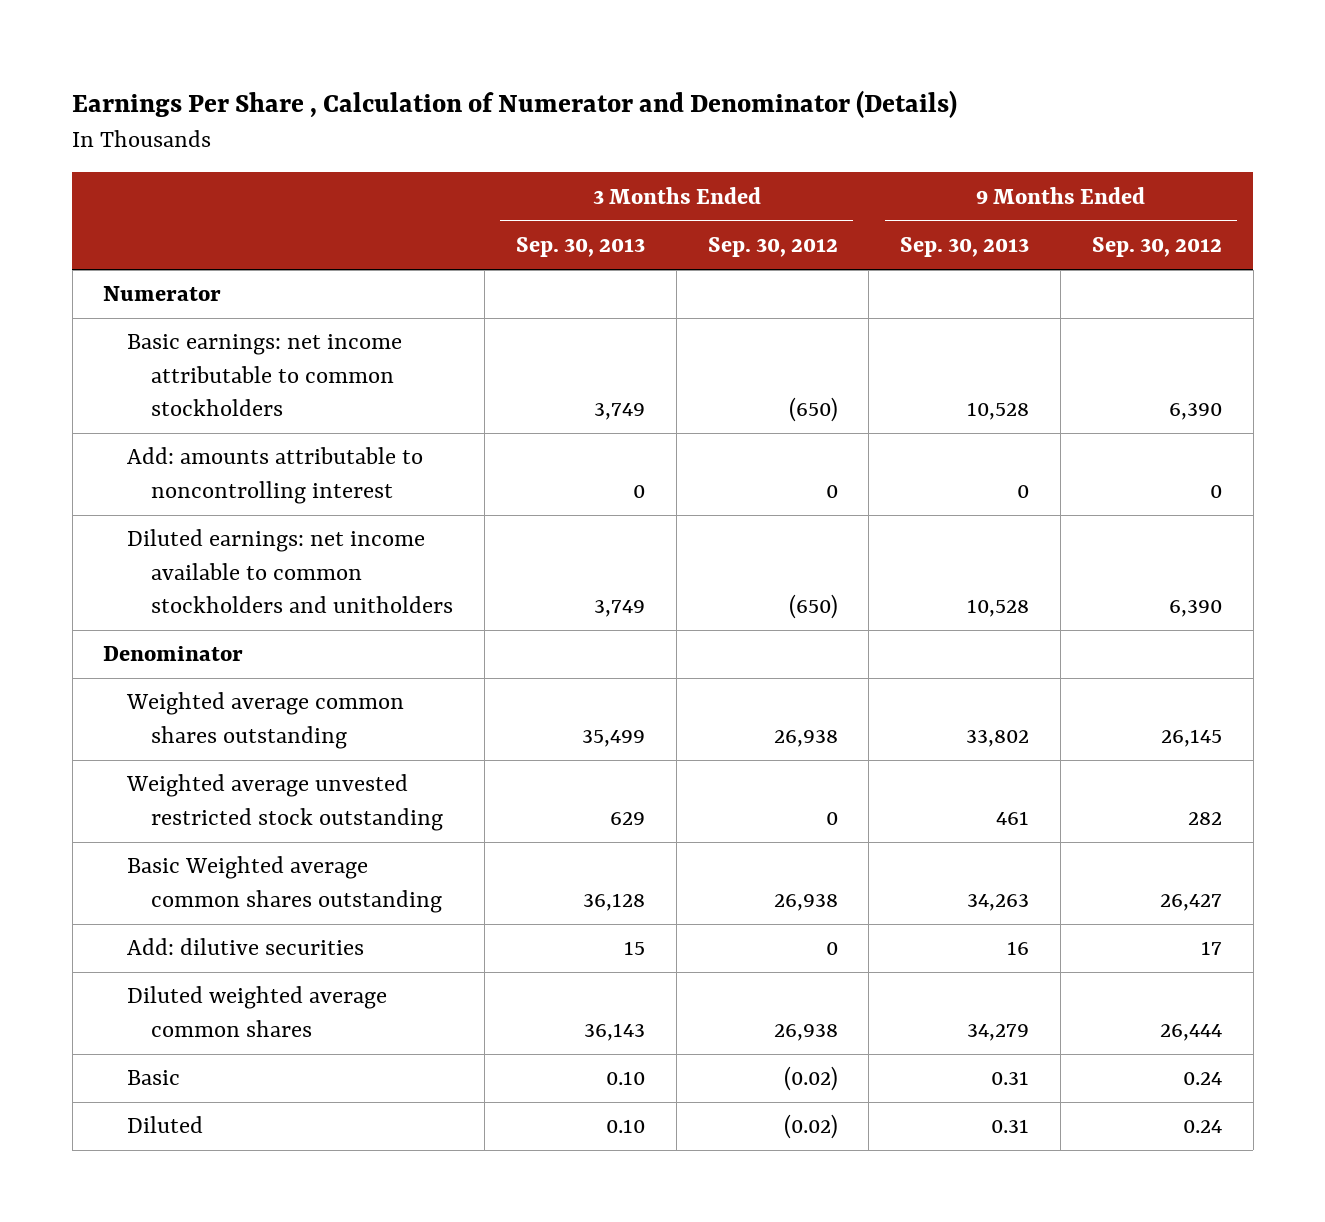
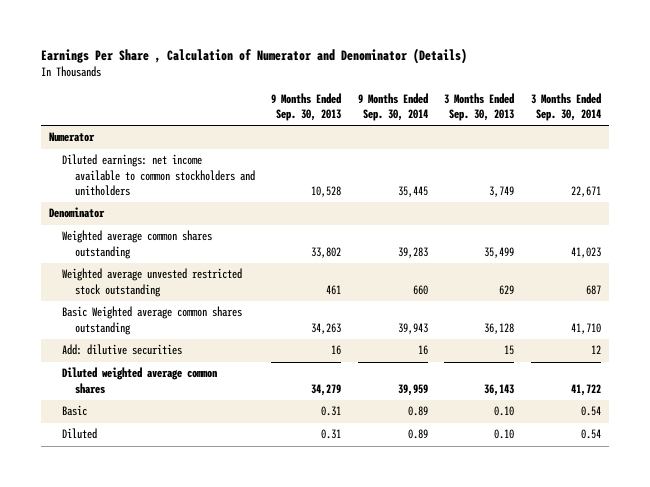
[707,237,838,258] Sep. 30, 2012 -> none
[1091,237,1222,258] Sep. 30, 2012 -> none
none -> [357,92,428,122] 9 Months Ended Sep. 30, 2014
none -> [530,92,601,122] 3 Months Ended Sep. 30, 2014
[127,334,403,417] Basic earnings: net income attributable to common stockholders -> none
[127,447,424,504] Add: amounts attributable to noncontrolling interest -> none

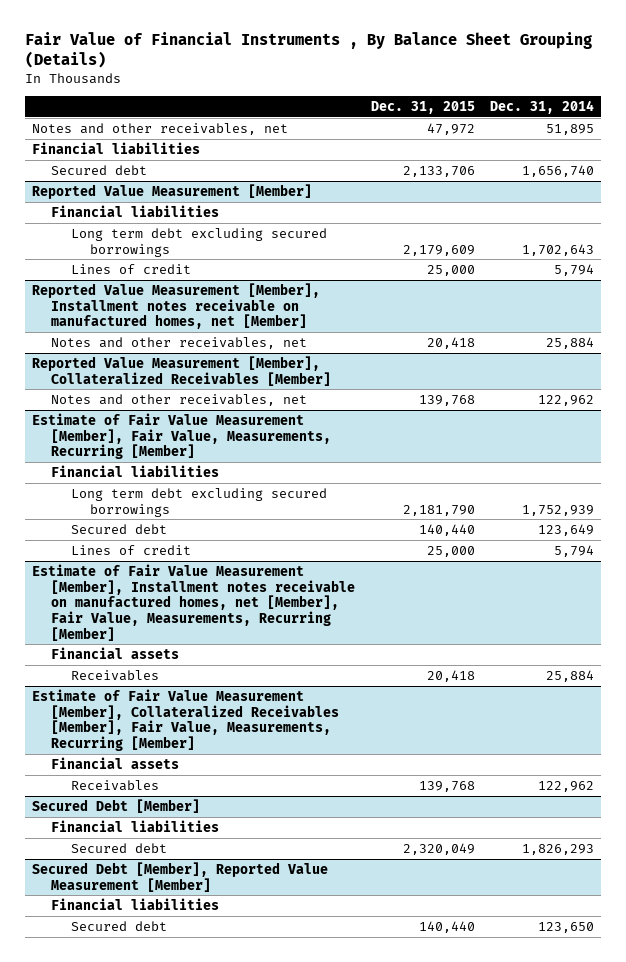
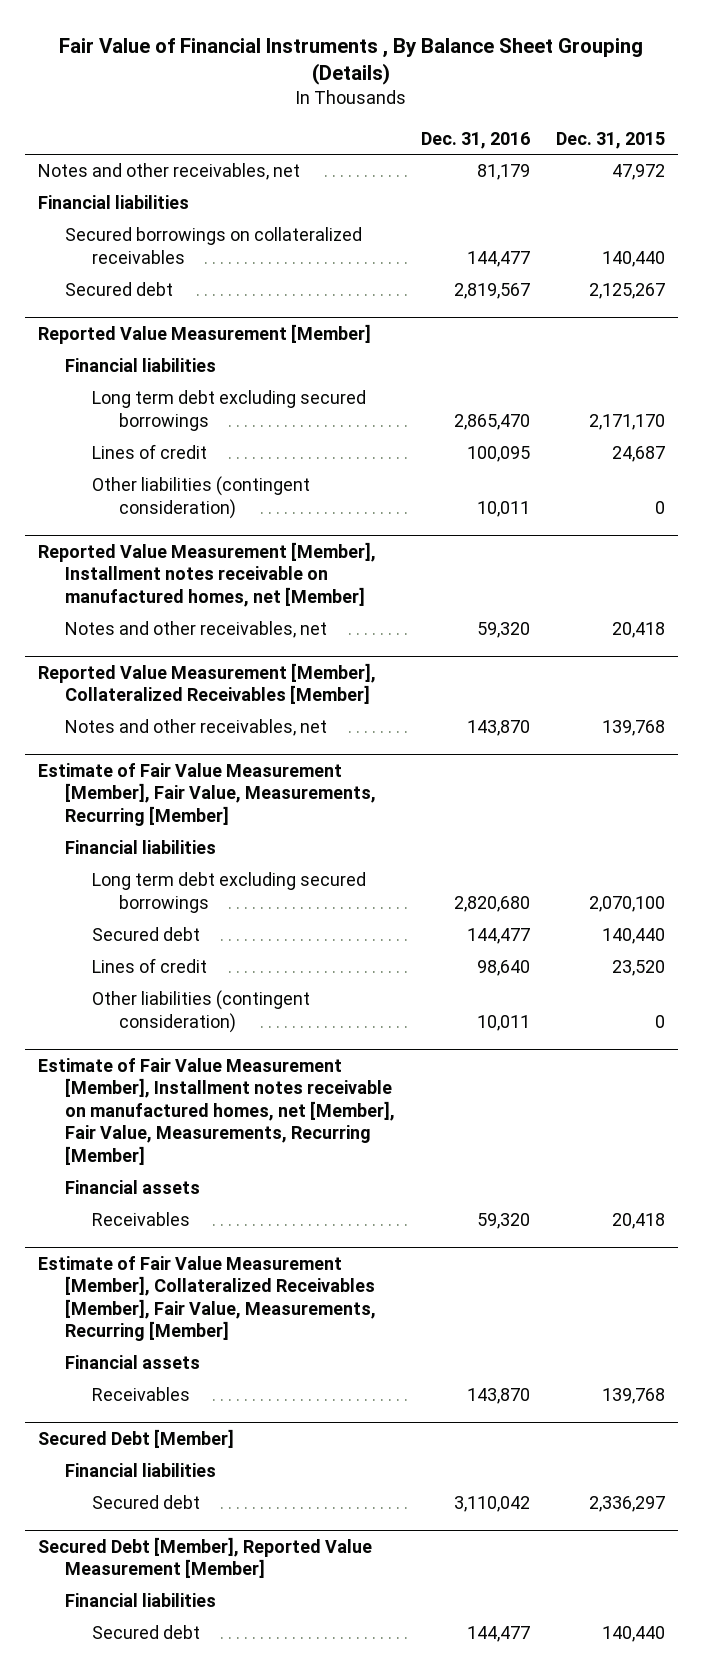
[489,100,594,115] Dec. 31, 2014 -> none
none -> [420,131,530,149] Dec. 31, 2016
none -> [65,227,363,265] Secured borrowings on collateralized receivables
[402,165,475,177] 2,133,706 -> [588,283,665,300] 2,125,267
[402,244,475,256] 2,179,609 -> [588,414,665,431] 2,171,170
[426,264,475,276] 25,000 -> [611,446,665,463] 24,687
none -> [92,476,311,520] Other liabilities (contingent consideration)
[402,504,475,516] 2,181,790 -> [588,896,665,913] 2,070,100
[426,545,475,557] 25,000 -> [611,960,665,977] 23,520
none -> [92,990,311,1034] Other liabilities (contingent consideration)
[402,842,475,855] 2,320,049 -> [588,1496,665,1513] 2,336,297

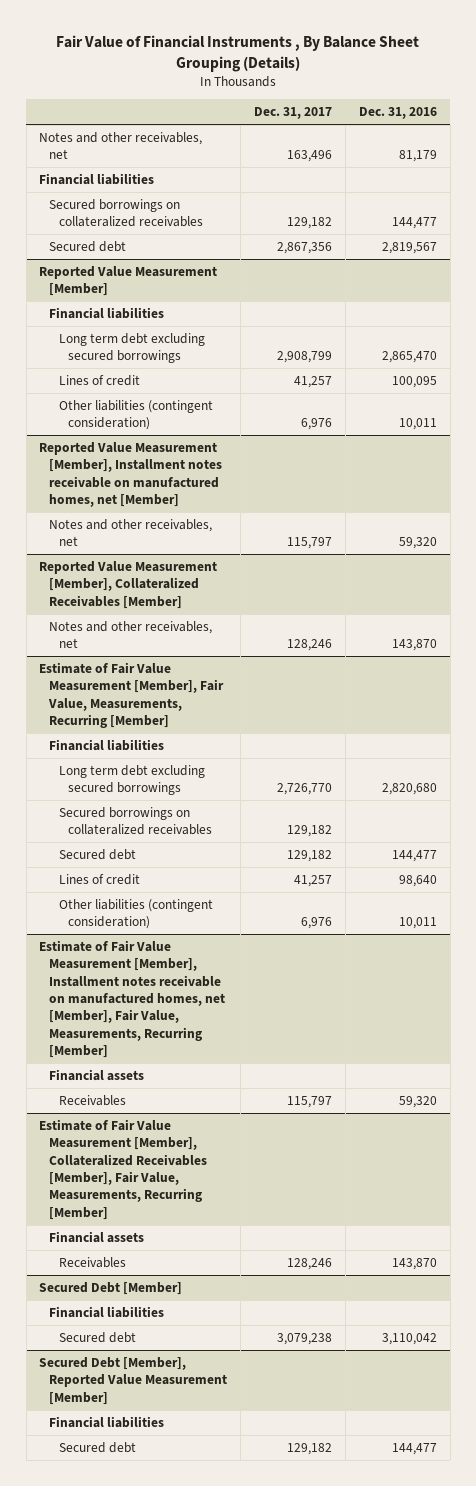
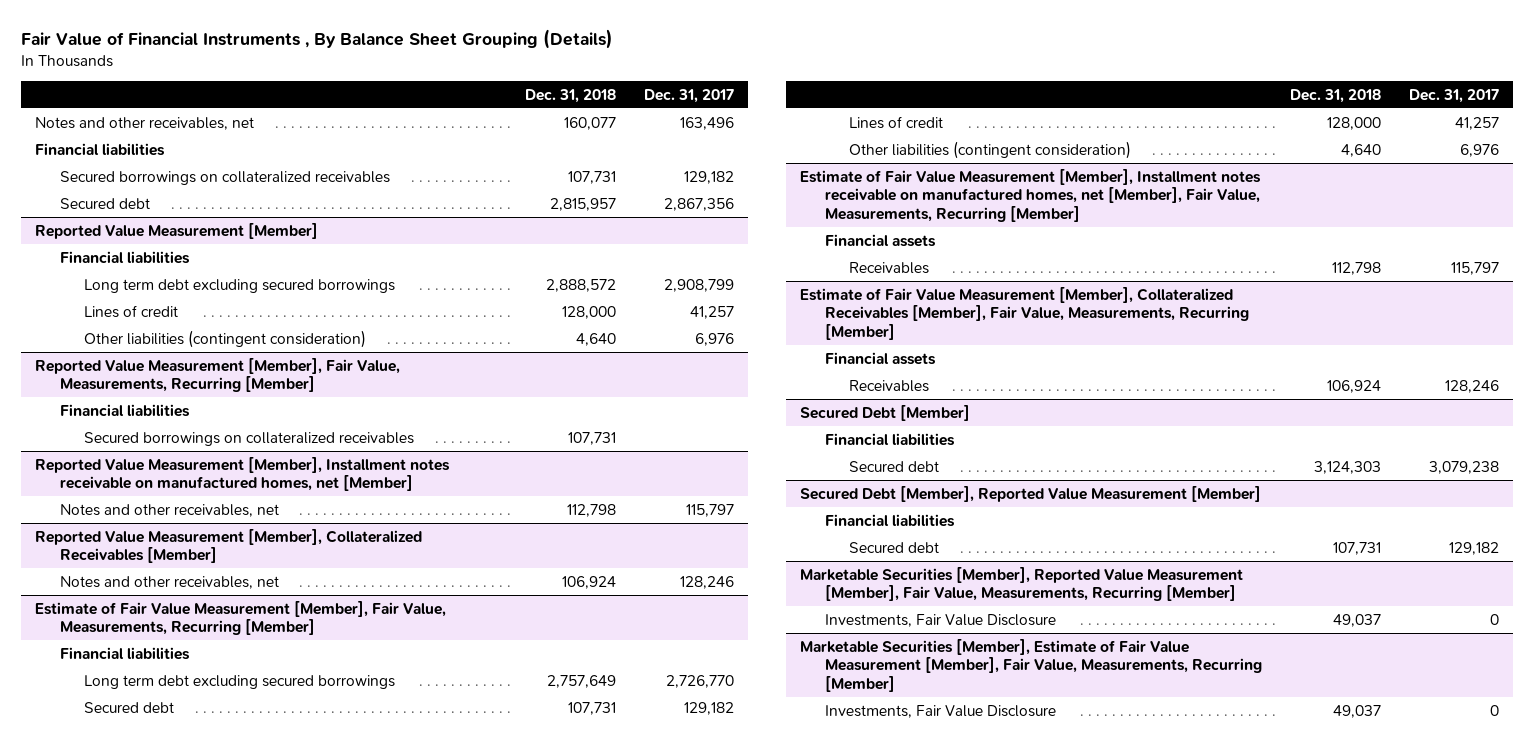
[358,107,437,120] Dec. 31, 2016 -> none
none -> [524,88,616,103] Dec. 31, 2018
none -> [35,357,401,393] Reported Value Measurement [Member], Fair Value, Measurements, Recurring [Member]
none -> [59,403,190,417] Financial liabilities
none -> [84,431,415,446] Secured borrowings on collateralized receivables
[58,806,213,836] Secured borrowings on collateralized receivables -> none
none -> [800,566,1244,602] Marketable Securities [Member], Reported Value Measurement [Member], Fair Value, Measurements, Recurring [Member]
none -> [824,613,1056,627] Investments, Fair Value Disclosure
none -> [800,638,1262,692] Marketable Securities [Member], Estimate of Fair Value Measurement [Member], Fair Value, Measurements, Recurring [Member]
none -> [824,704,1056,718] Investments, Fair Value Disclosure

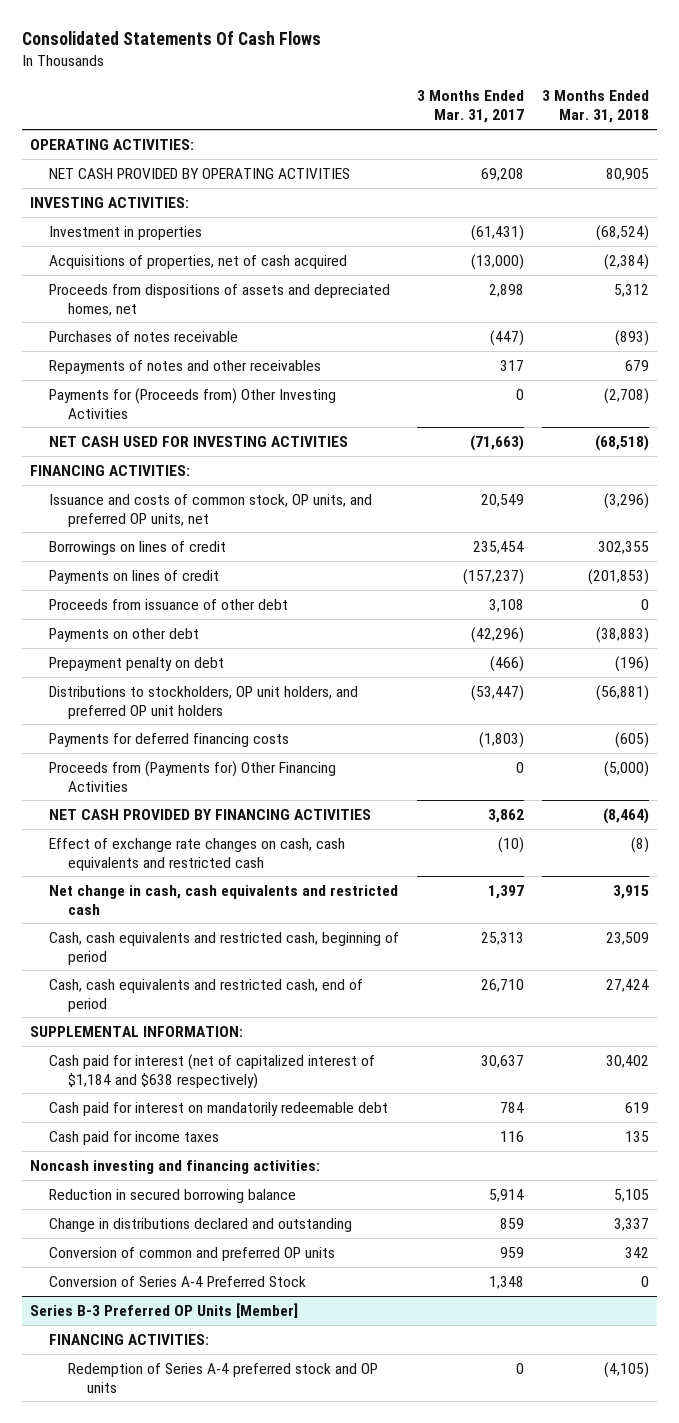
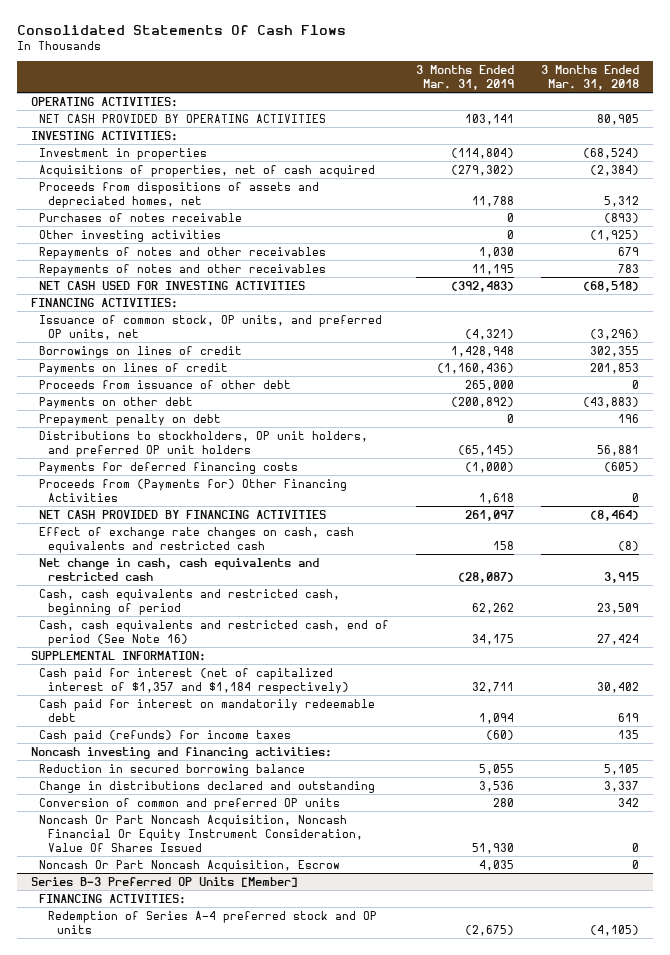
[416,90,524,124] 3 Months Ended Mar. 31, 2017 -> none
none -> [416,64,515,90] 3 Months Ended Mar. 31, 2019
none -> [39,229,222,242] Other investing activities
[49,387,337,419] Payments for (Proceeds from) Other Investing Activities -> none
none -> [39,263,327,276] Repayments of notes and other receivables
[49,493,373,527] Issuance and costs of common stock, OP units, and preferred OP units, net -> [39,314,383,340] Issuance of common stock, OP units, and preferred OP units, net
[587,568,649,585] (201,853) -> [590,362,640,374] 201,853
[595,626,649,643] (38,883) -> [583,396,640,408] (43,883)
[614,655,649,672] (196) -> [618,413,640,423] 196
[595,684,649,701] (56,881) -> [597,444,640,456] 56,881
[603,760,649,777] (5,000) -> [632,492,640,502] 0
[49,978,364,1012] Cash, cash equivalents and restricted cash, end of period -> [39,619,390,646] Cash, cash equivalents and restricted cash, end of period (See Note 16)
[49,1053,376,1089] Cash paid for interest (net of capitalized interest of $1,184 and $638 respectively) -> [39,667,350,694] Cash paid for interest (net of capitalized interest of $1,357 and $1,184 respectively)
[49,1130,220,1145] Cash paid for income taxes -> [39,729,292,742] Cash paid (refunds) for income taxes
[49,1275,307,1287] Conversion of Series A-4 Preferred Stock -> none
none -> [39,814,364,852] Noncash Or Part Noncash Acquisition, Noncash Financial Or Equity Instrument Consideration, Value Of Shares Issued
none -> [39,859,341,872] Noncash Or Part Noncash Acquisition, Escrow

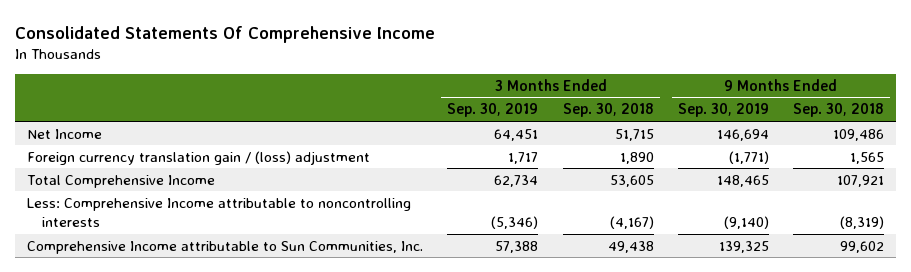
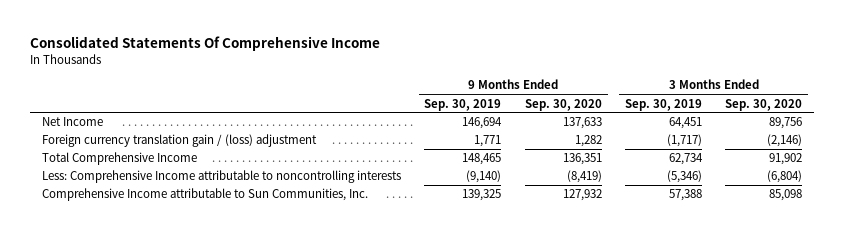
[562,103,654,118] Sep. 30, 2018 -> none
[793,103,885,118] Sep. 30, 2018 -> none
none -> [524,98,602,111] Sep. 30, 2020
none -> [725,98,803,111] Sep. 30, 2020
[508,151,539,164] 1,717 -> [666,134,702,148] (1,717)
[728,150,769,164] (1,771) -> [474,135,502,148] 1,771

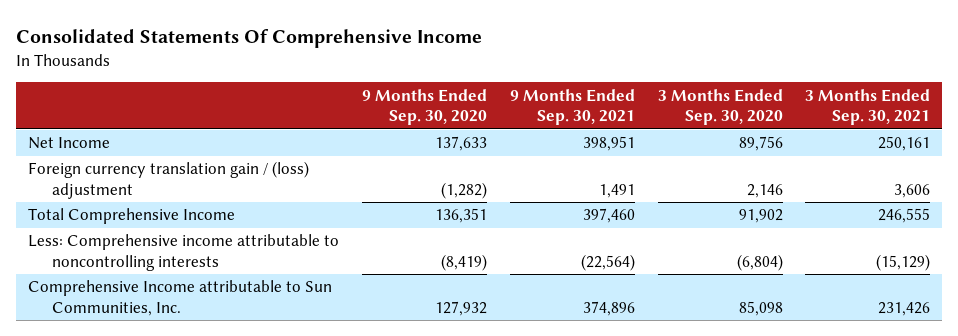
[424,98,502,111] Sep. 30, 2019 -> none
[624,98,702,111] Sep. 30, 2019 -> none
none -> [509,88,635,126] 9 Months Ended Sep. 30, 2021
none -> [805,88,931,126] 3 Months Ended Sep. 30, 2021
[574,135,602,148] 1,282 -> [440,182,487,200] (1,282)
[767,134,803,148] (2,146) -> [746,184,783,199] 2,146
[42,170,402,184] Less: Comprehensive Income attributable to noncontrolling interests -> [27,234,339,272] Less: Comprehensive income attributable to noncontrolling interests

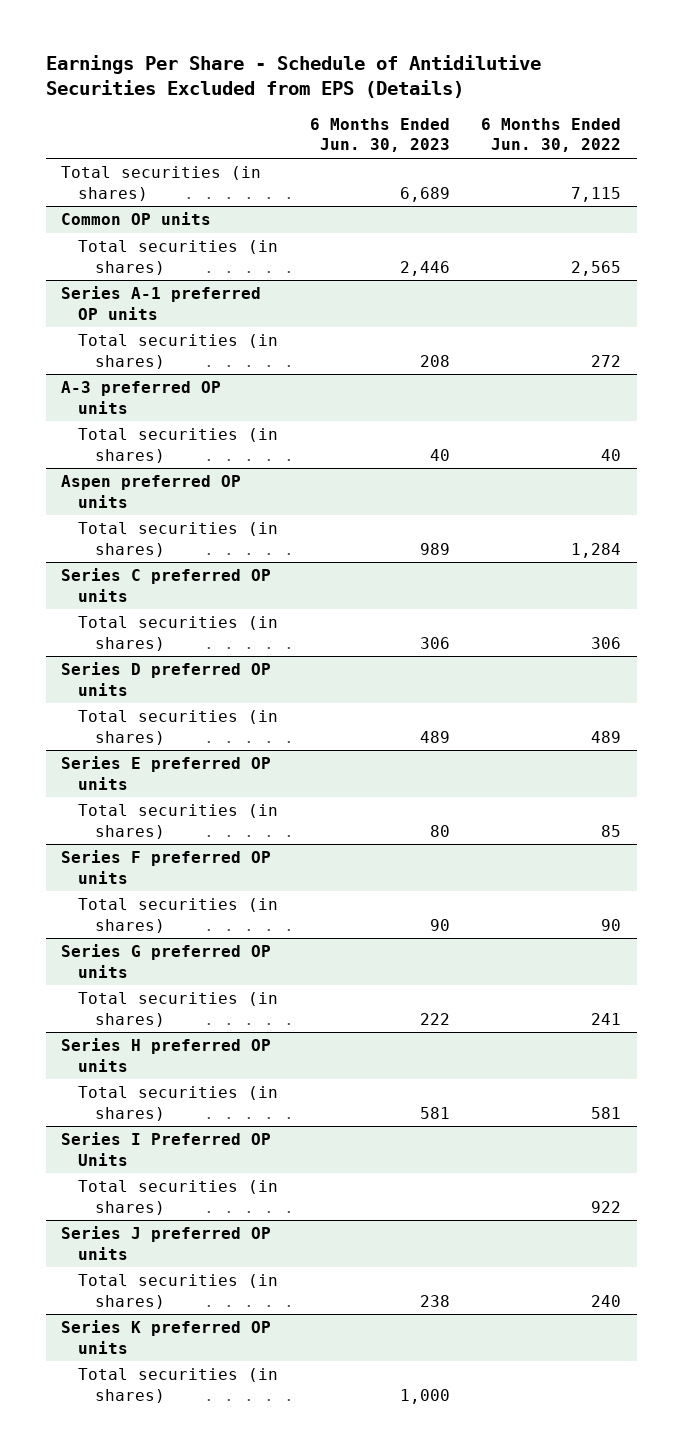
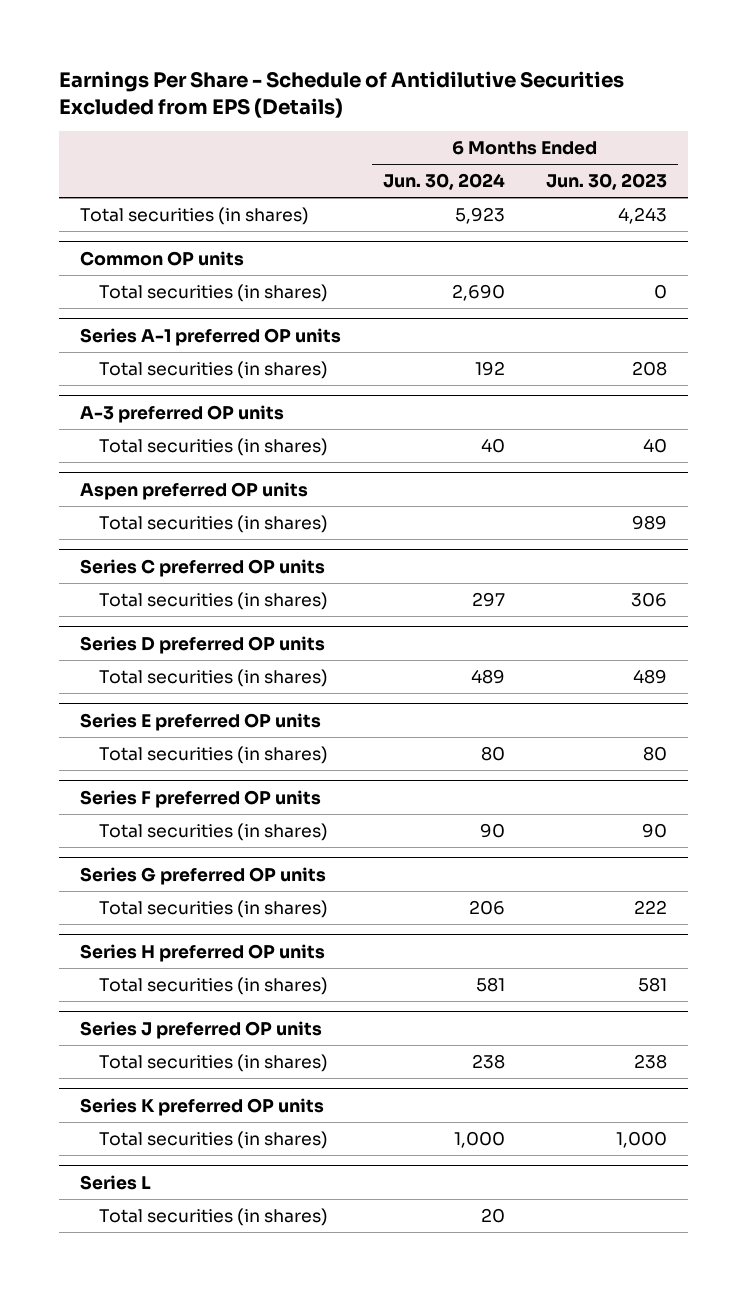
[481,118,622,153] 6 Months Ended Jun. 30, 2022 -> none
none -> [382,173,505,191] Jun. 30, 2024
[399,186,450,202] 6,689 -> [618,206,668,224] 4,243
[399,260,450,276] 2,446 -> [654,283,668,299] 0
[61,1132,272,1166] Series I Preferred OP Units -> none
[78,1180,279,1215] Total securities (in shares) -> none
none -> [80,1174,152,1190] Series L
none -> [98,1207,328,1226] Total securities (in shares)

